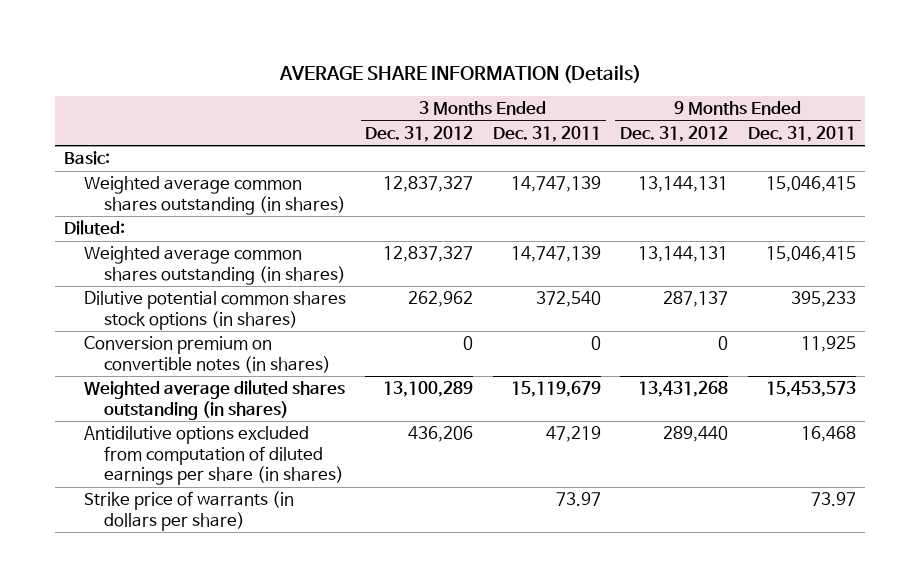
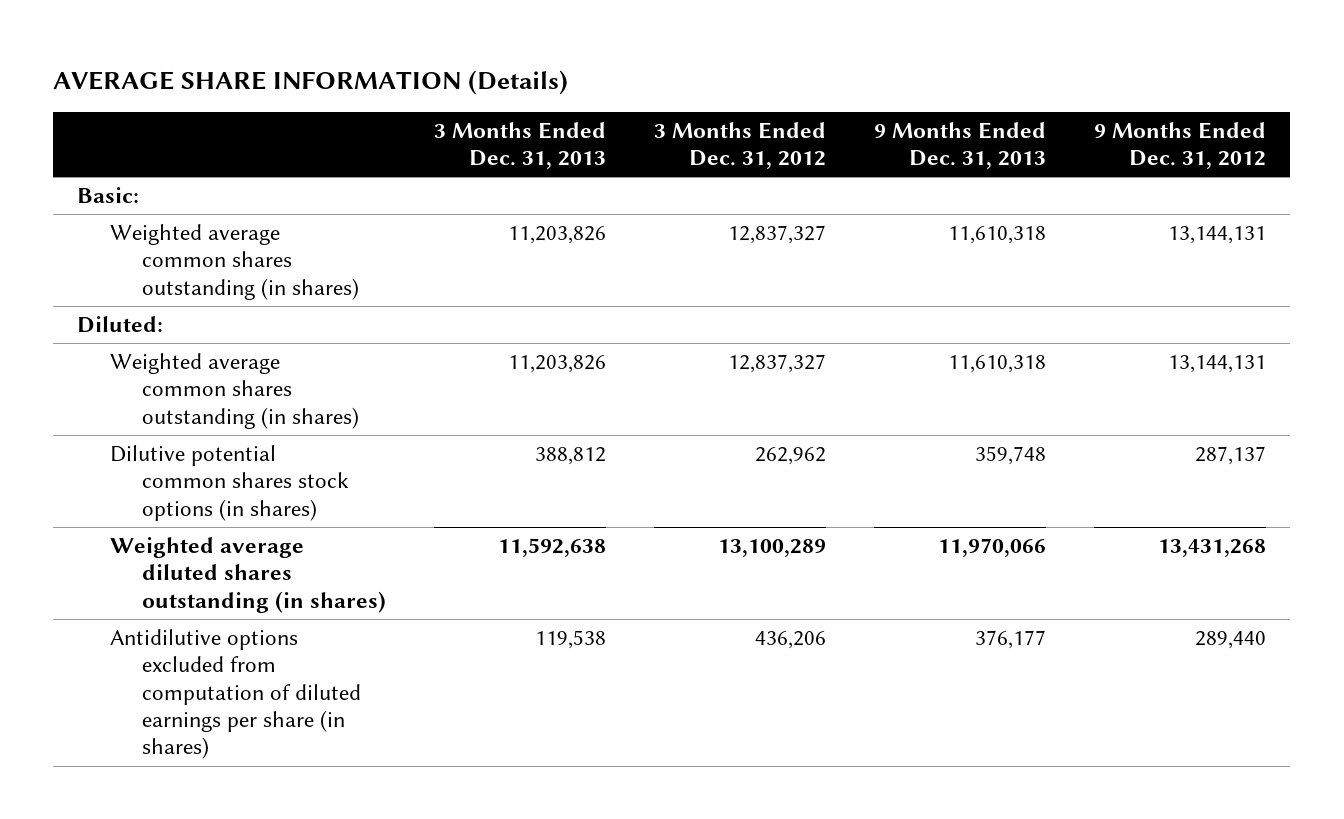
[492,126,601,143] Dec. 31, 2011 -> none
[747,126,856,143] Dec. 31, 2011 -> none
none -> [434,121,607,170] 3 Months Ended Dec. 31, 2013
none -> [874,121,1047,170] 9 Months Ended Dec. 31, 2013
[83,336,331,373] Conversion premium on convertible notes (in shares) -> none
[83,491,294,531] Strike price of warrants (in dollars per share) -> none

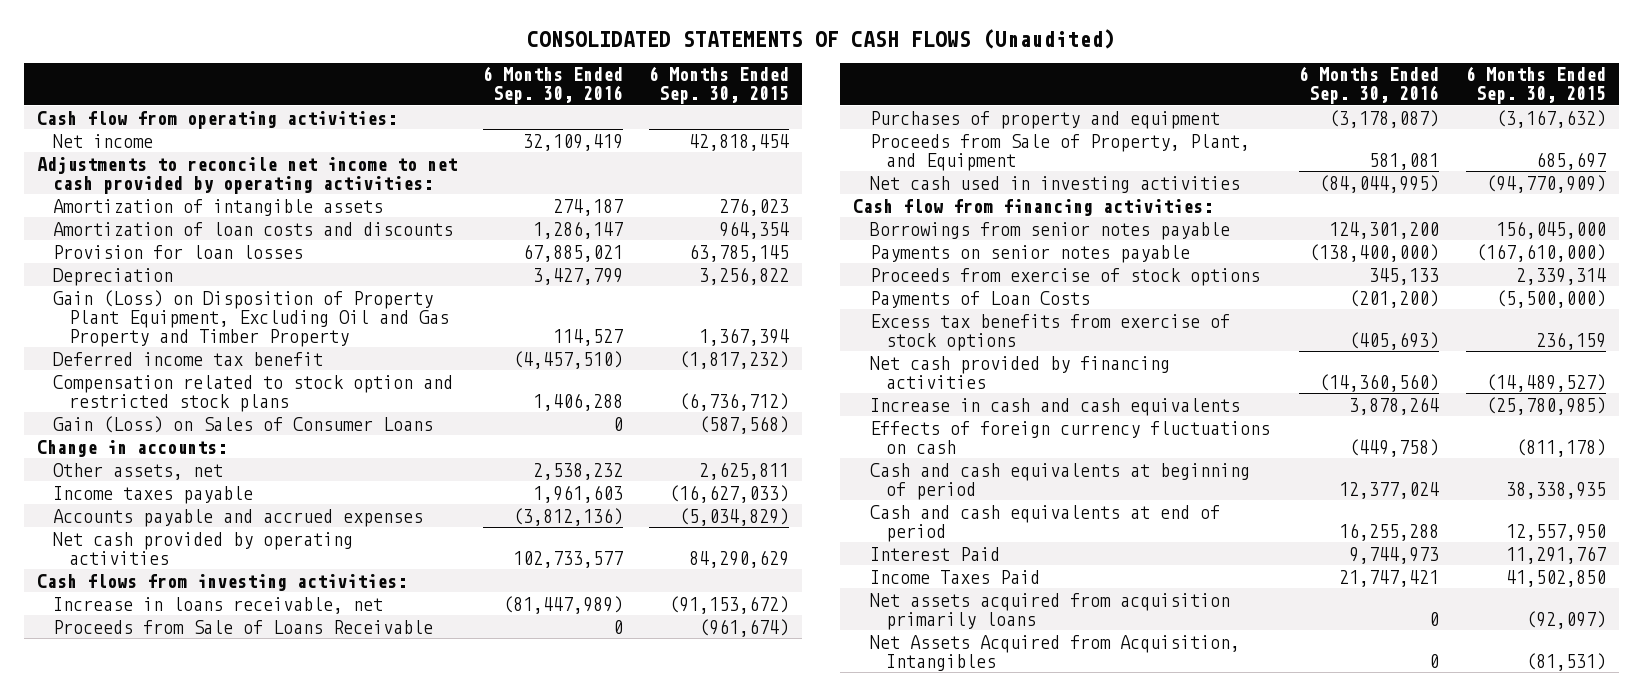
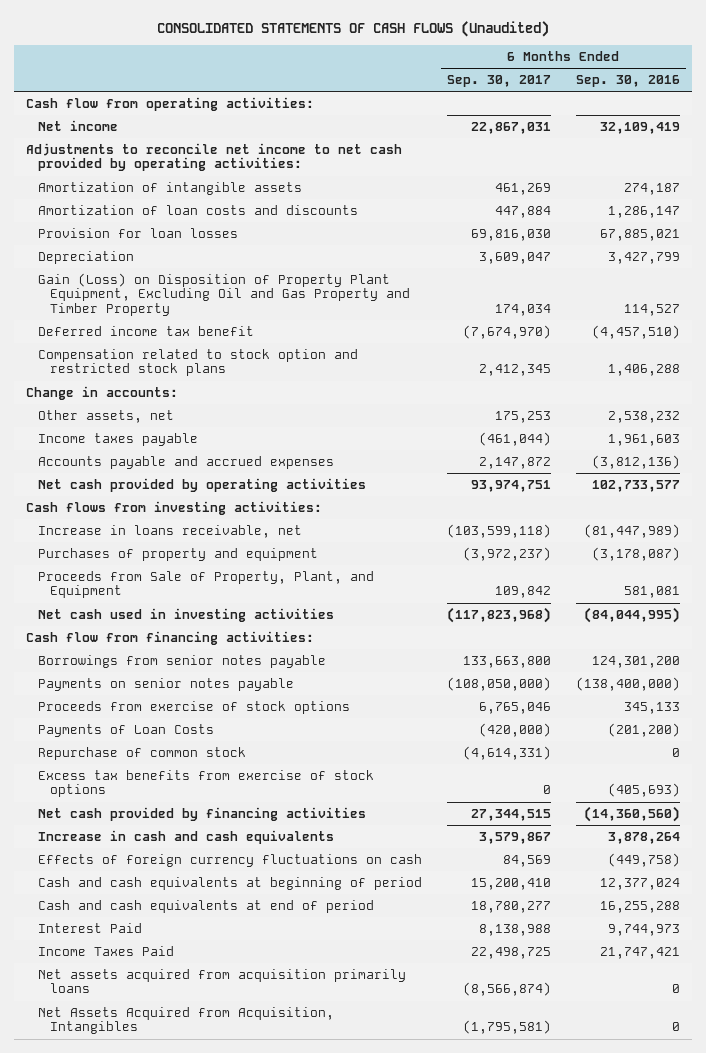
[649,66,790,105] 6 Months Ended Sep. 30, 2015 -> none
none -> [447,75,552,88] Sep. 30, 2017
[53,415,434,433] Gain (Loss) on Sales of Consumer Loans -> none
[53,619,434,634] Proceeds from Sale of Loans Receivable -> none
none -> [38,746,247,760] Repurchase of common stock

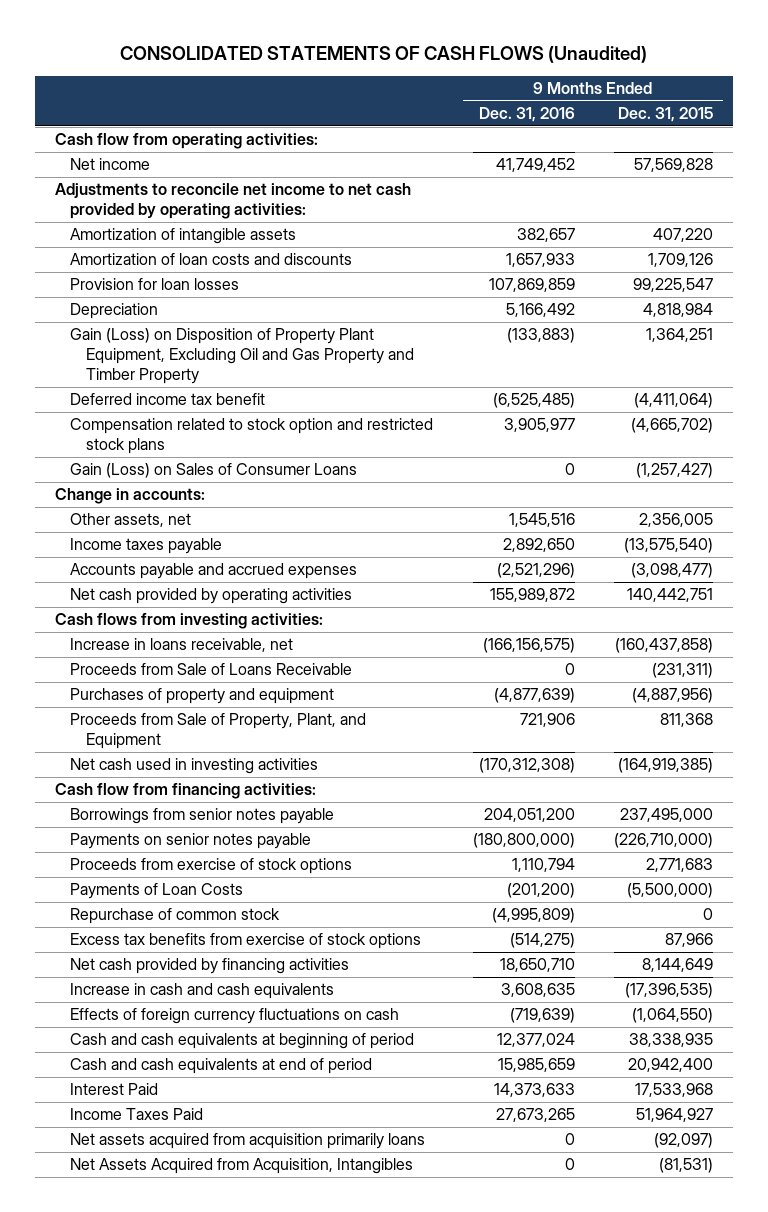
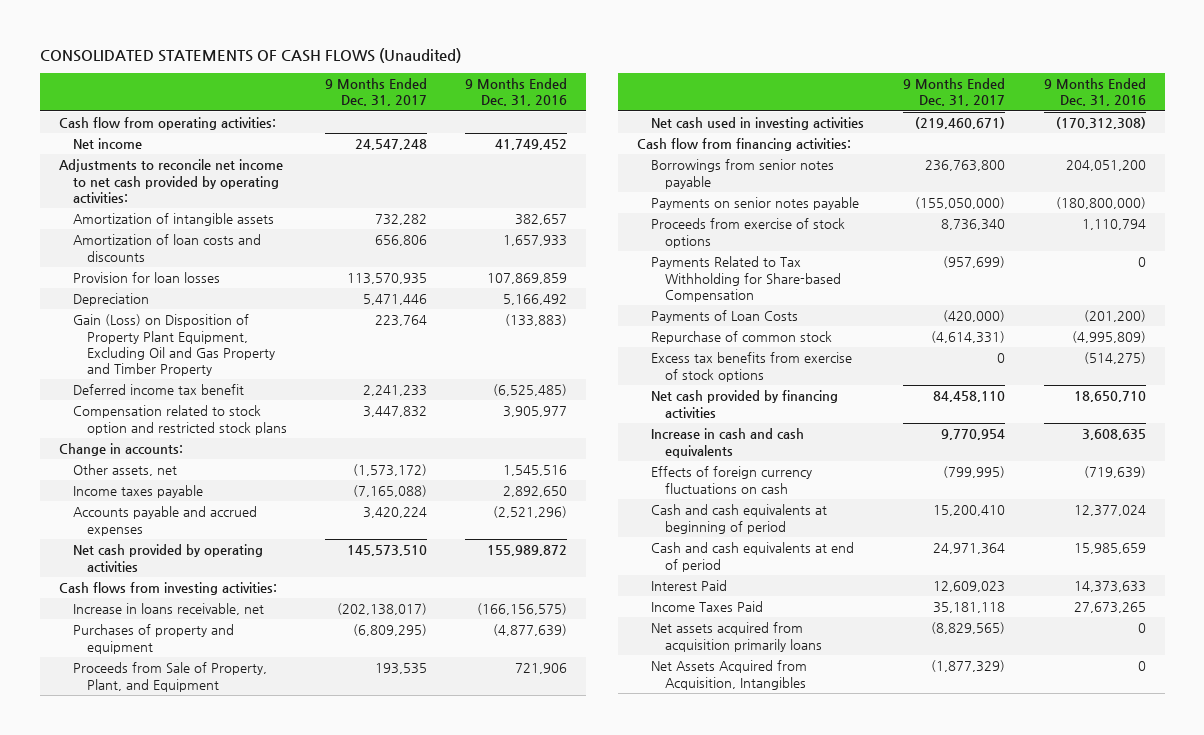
[618,107,714,123] Dec. 31, 2015 -> none
none -> [324,78,427,107] 9 Months Ended Dec. 31, 2017
[70,463,358,479] Gain (Loss) on Sales of Consumer Loans -> none
[70,663,353,676] Proceeds from Sale of Loans Receivable -> none
none -> [651,256,842,302] Payments Related to Tax Withholding for Share-based Compensation

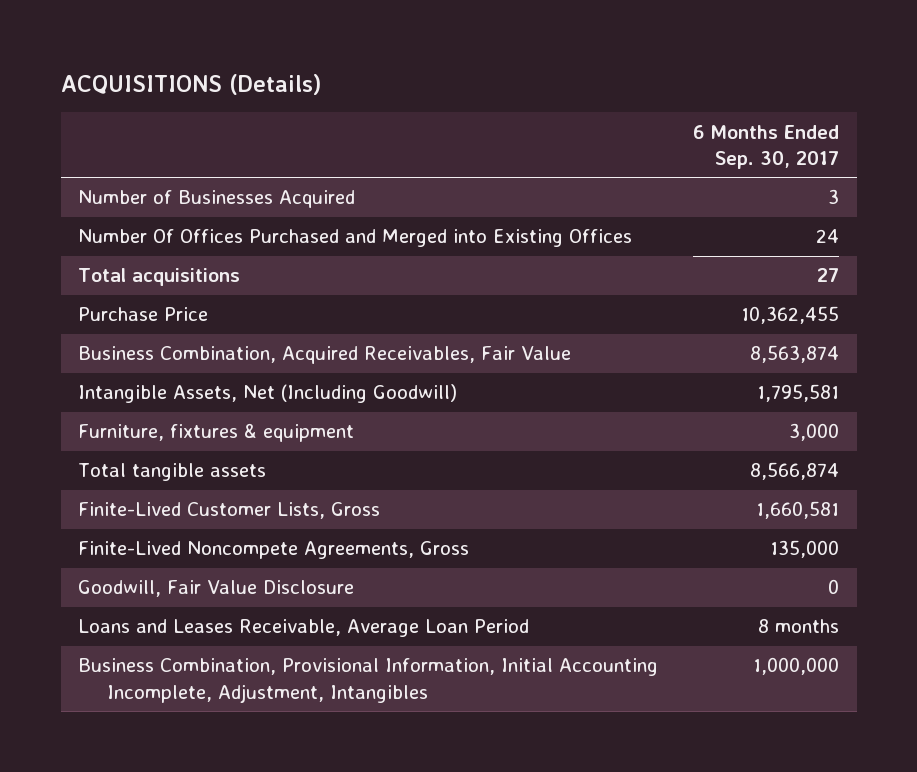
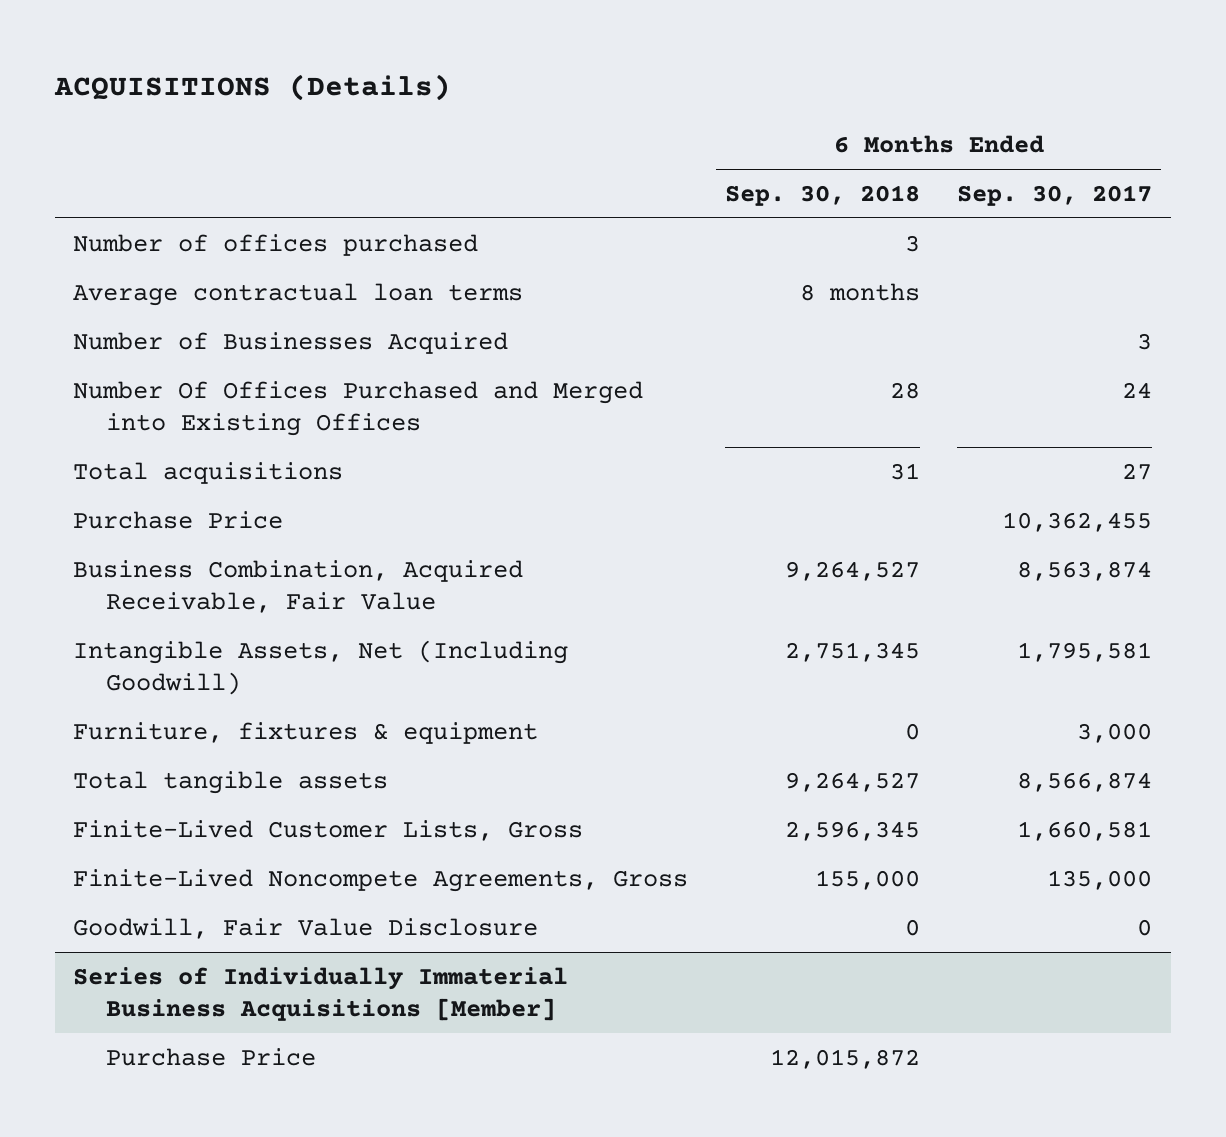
none -> [725,184,921,206] Sep. 30, 2018
none -> [73,233,479,256] Number of offices purchased
none -> [73,282,524,306] Average contractual loan terms
[78,346,572,365] Business Combination, Acquired Receivables, Fair Value -> [73,559,524,614] Business Combination, Acquired Receivable, Fair Value
[78,619,530,638] Loans and Leases Receivable, Average Loan Period -> none
[78,658,659,703] Business Combination, Provisional Information, Initial Accounting Incomplete, Adjustment, Intangibles -> none
none -> [73,966,569,1022] Series of Individually Immaterial Business Acquisitions [Member]
none -> [106,1047,317,1066] Purchase Price

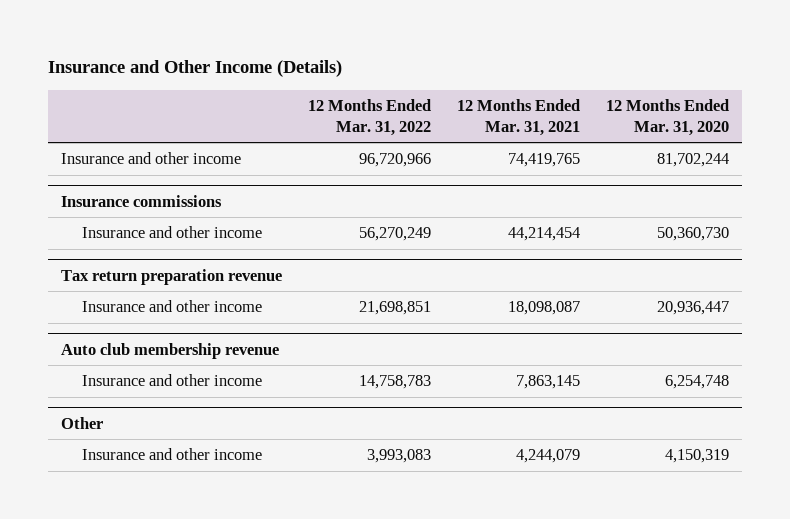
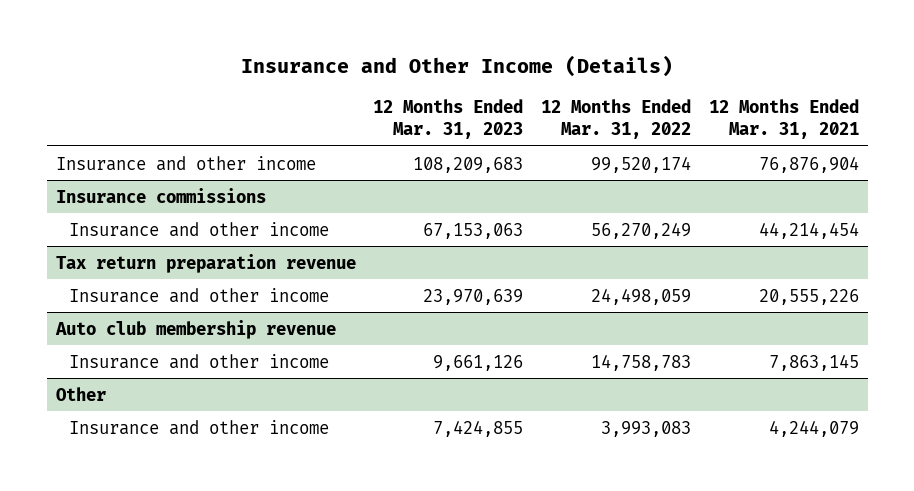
[606,98,730,136] 12 Months Ended Mar. 31, 2020 -> none
none -> [373,98,524,139] 12 Months Ended Mar. 31, 2023
[359,153,432,168] 96,720,966 -> [591,155,692,173] 99,520,174
[508,153,581,168] 74,419,765 -> [758,155,859,173] 76,876,904
[359,301,432,316] 21,698,851 -> [591,287,692,305] 24,498,059
[508,301,581,316] 18,098,087 -> [758,288,859,305] 20,555,226

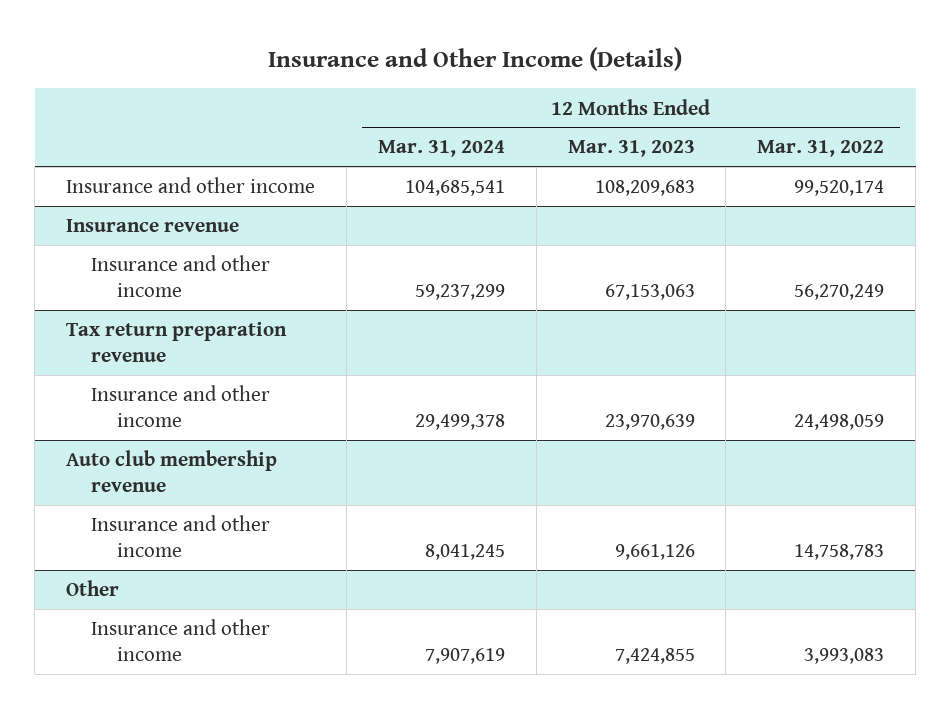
[708,98,859,139] 12 Months Ended Mar. 31, 2021 -> none
none -> [377,140,505,158] Mar. 31, 2024
[55,187,266,203] Insurance commissions -> [66,219,240,233] Insurance revenue

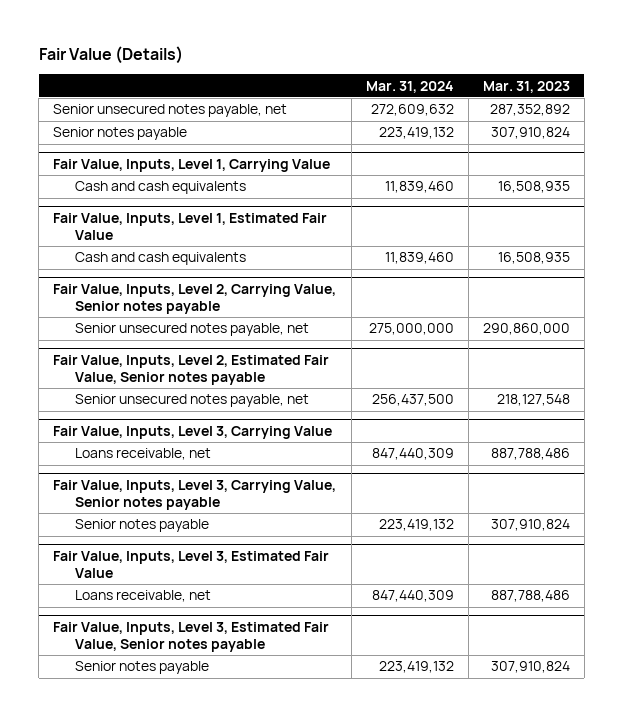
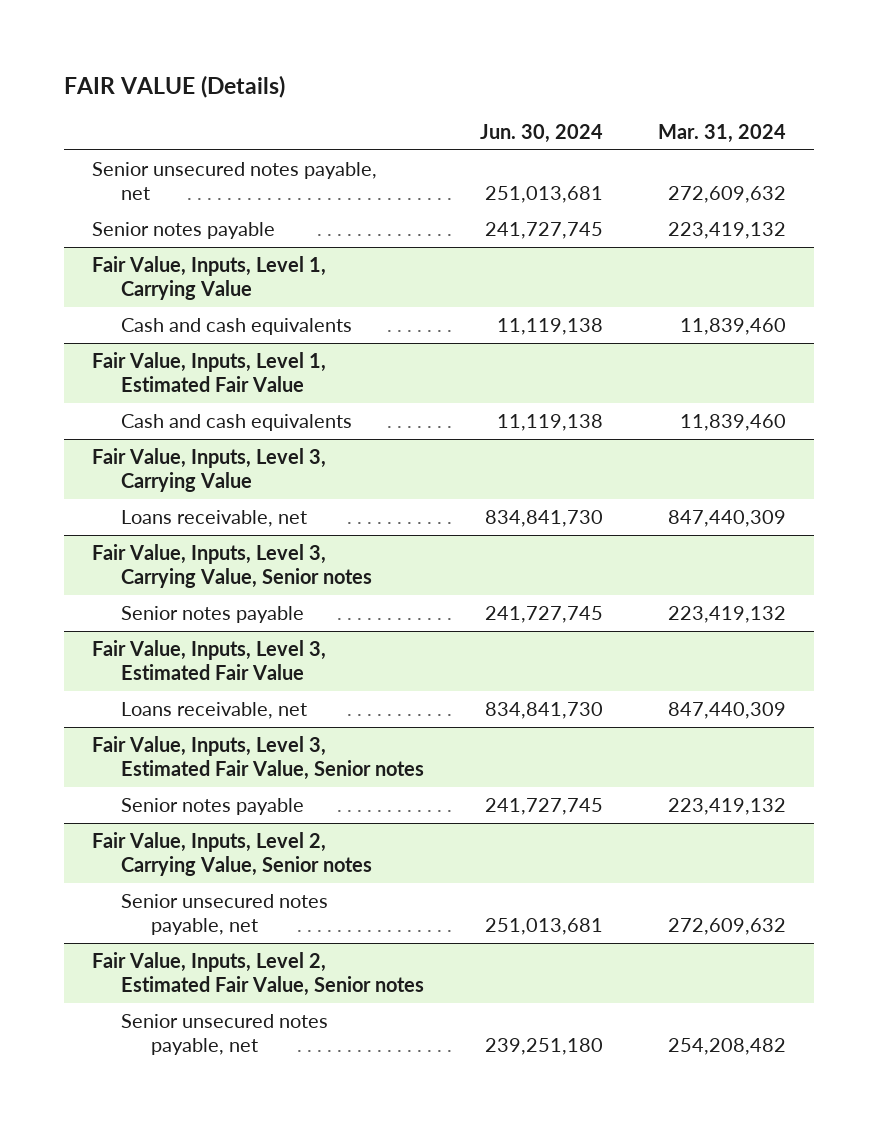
[38,46,183,65] Fair Value (Details) -> [64,75,286,99] FAIR VALUE (Details)
[482,80,570,93] Mar. 31, 2023 -> none
none -> [479,123,603,143] Jun. 30, 2024
[53,283,337,315] Fair Value, Inputs, Level 2, Carrying Value, Senior notes payable -> none
[75,323,310,337] Senior unsecured notes payable, net -> none
[53,354,330,386] Fair Value, Inputs, Level 2, Estimated Fair Value, Senior notes payable -> none
[75,394,310,408] Senior unsecured notes payable, net -> none
[53,479,337,511] Fair Value, Inputs, Level 3, Carrying Value, Senior notes payable -> [91,543,373,588] Fair Value, Inputs, Level 3, Carrying Value, Senior notes
[53,621,330,653] Fair Value, Inputs, Level 3, Estimated Fair Value, Senior notes payable -> [91,735,425,780] Fair Value, Inputs, Level 3, Estimated Fair Value, Senior notes
none -> [91,831,373,876] Fair Value, Inputs, Level 2, Carrying Value, Senior notes
none -> [121,893,329,935] Senior unsecured notes payable, net
none -> [91,951,425,996] Fair Value, Inputs, Level 2, Estimated Fair Value, Senior notes
none -> [121,1013,329,1055] Senior unsecured notes payable, net

